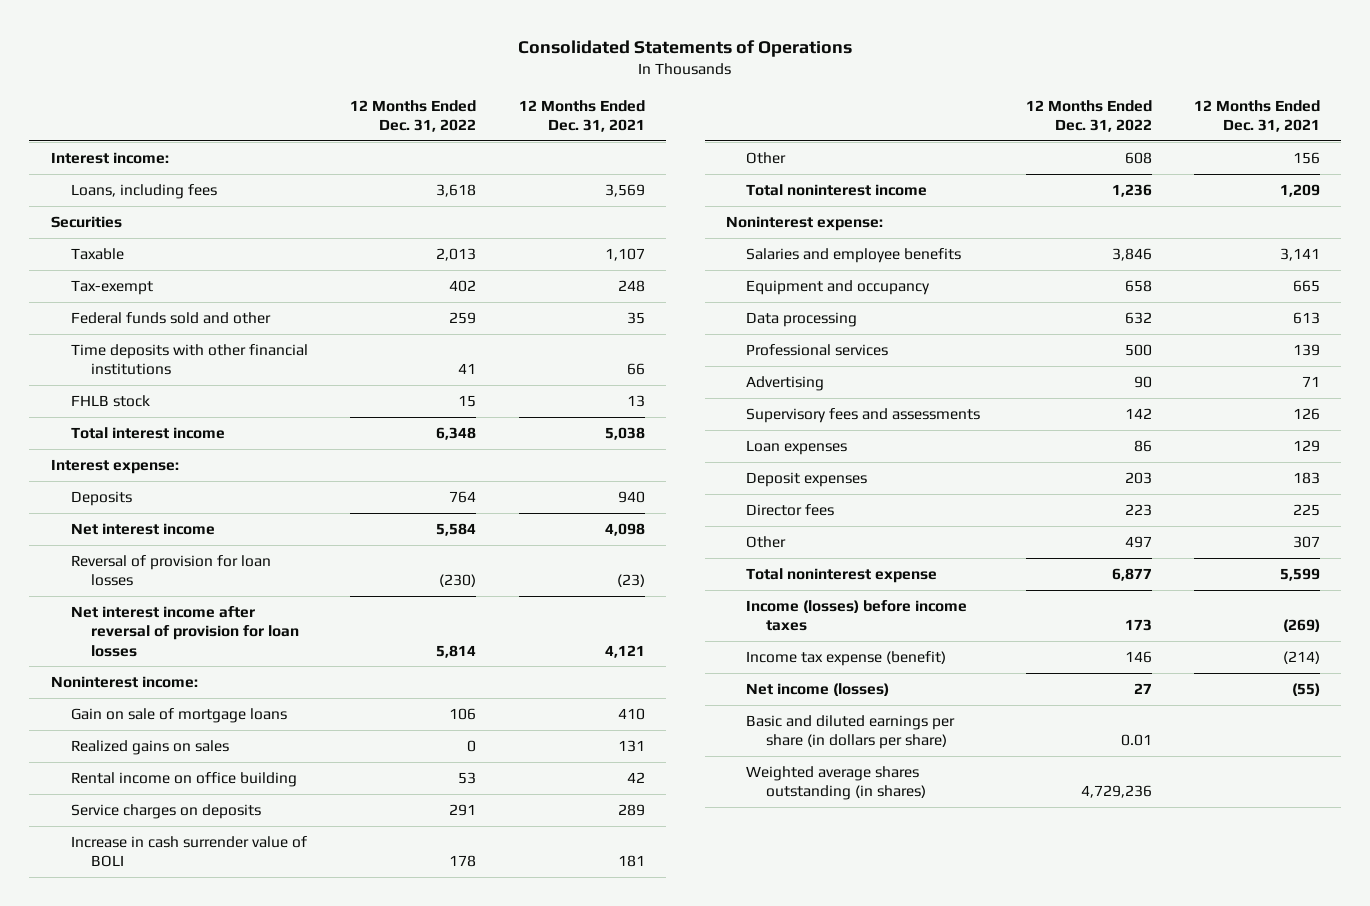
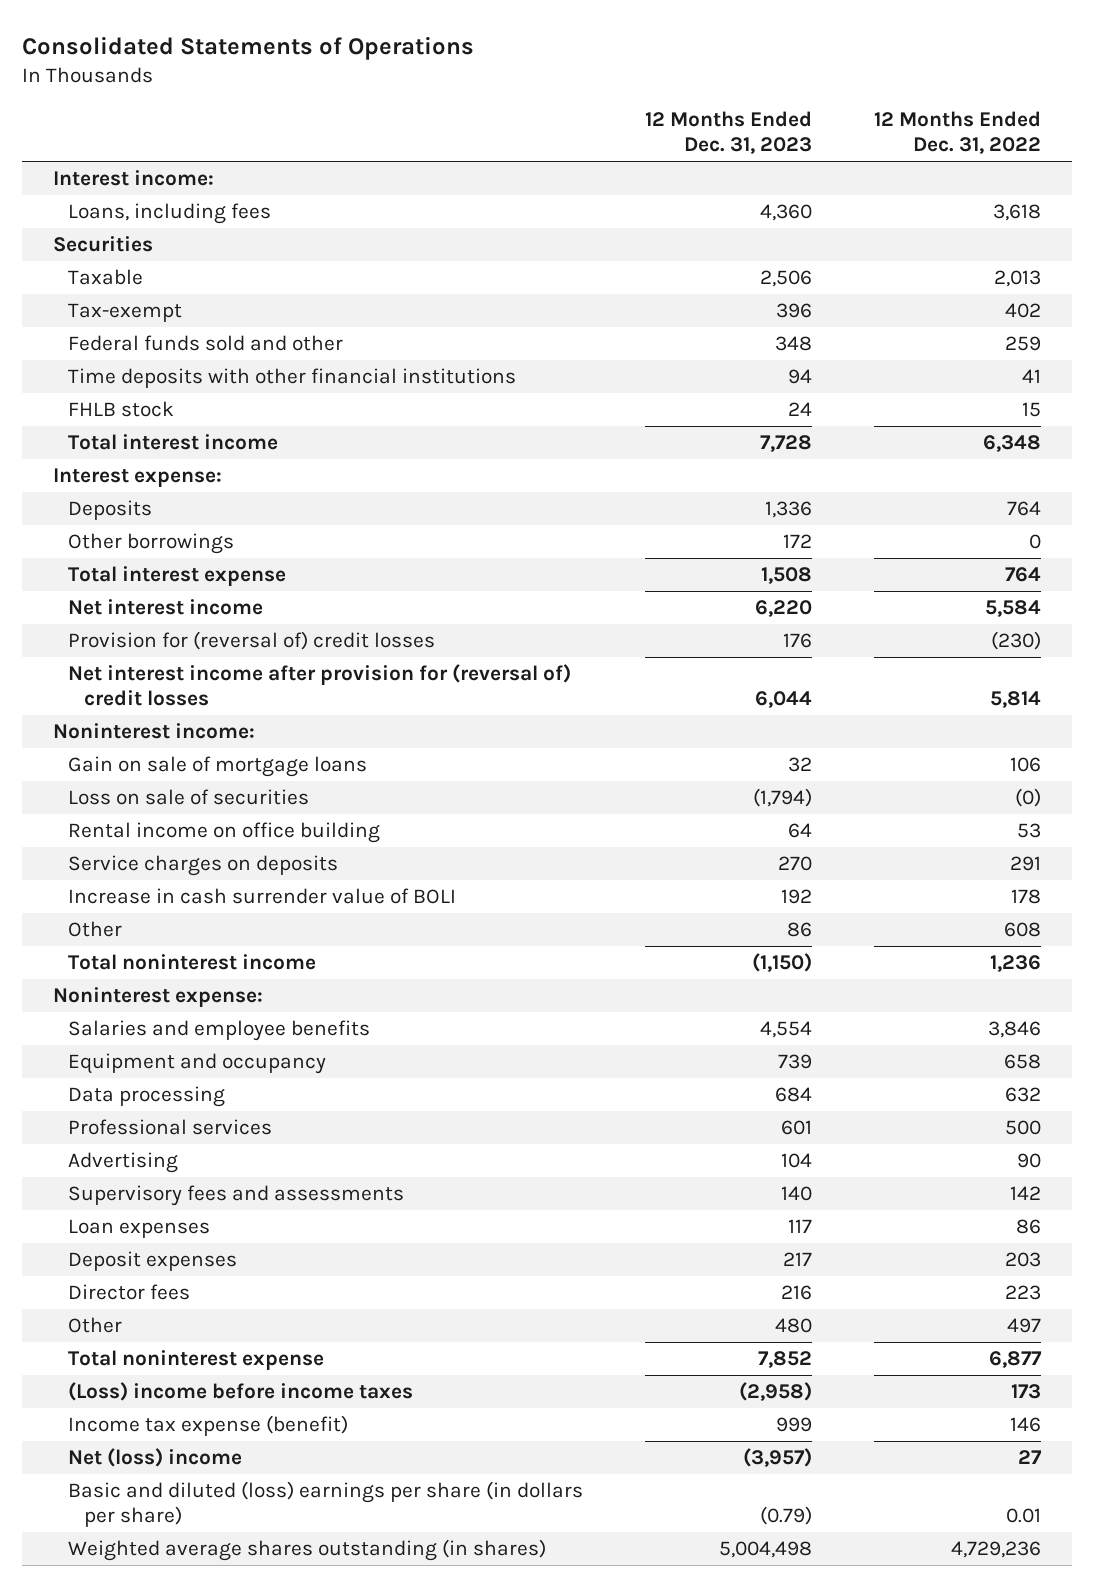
[518,99,645,132] 12 Months Ended Dec. 31, 2021 -> none
none -> [645,111,813,155] 12 Months Ended Dec. 31, 2023
none -> [68,533,235,555] Other borrowings
none -> [68,566,287,587] Total interest expense
[70,554,271,587] Reversal of provision for loan losses -> [68,631,436,651] Provision for (reversal of) credit losses
[70,605,300,657] Net interest income after reversal of provision for loan losses -> [68,664,572,707] Net interest income after provision for (reversal of) credit losses
[70,739,229,755] Realized gains on sales -> none
none -> [68,789,310,806] Loss on sale of securities
[746,599,968,632] Income (losses) before income taxes -> [68,1382,414,1402] (Loss) income before income taxes
[746,682,890,696] Net income (losses) -> [68,1448,243,1468] Net (loss) income
[746,714,956,750] Basic and diluted earnings per share (in dollars per share) -> [68,1481,584,1528] Basic and diluted (loss) earnings per share (in dollars per share)

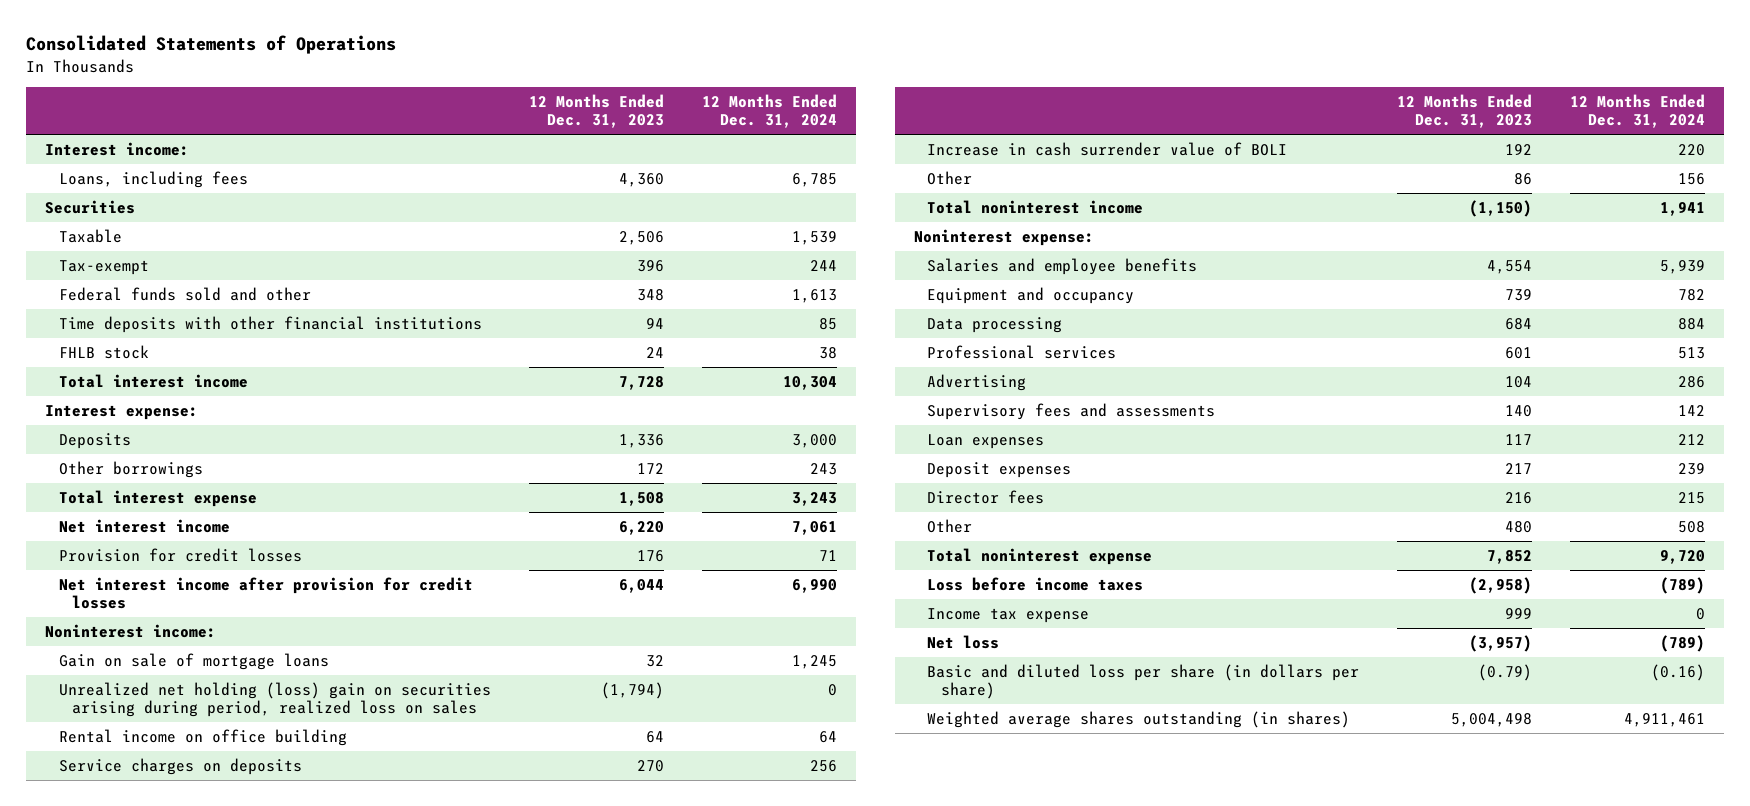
[874,111,1042,155] 12 Months Ended Dec. 31, 2022 -> none
none -> [701,94,837,129] 12 Months Ended Dec. 31, 2024
[68,631,436,651] Provision for (reversal of) credit losses -> [58,547,302,562] Provision for credit losses
[68,664,572,707] Net interest income after provision for (reversal of) credit losses -> [58,576,473,610] Net interest income after provision for credit losses
[68,789,310,806] Loss on sale of securities -> [58,681,491,718] Unrealized net holding (loss) gain on securities arising during period, realized loss on sales
[68,1382,414,1402] (Loss) income before income taxes -> [927,576,1144,591] Loss before income taxes
[68,1415,349,1437] Income tax expense (benefit) -> [927,607,1090,623] Income tax expense
[68,1448,243,1468] Net (loss) income -> [927,634,1000,649] Net loss
[68,1481,584,1528] Basic and diluted (loss) earnings per share (in dollars per share) -> [927,663,1360,700] Basic and diluted loss per share (in dollars per share)

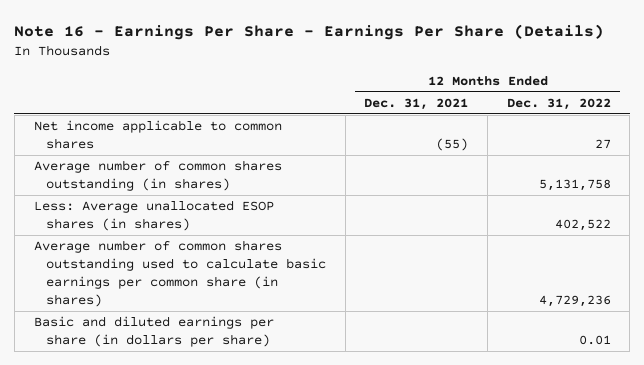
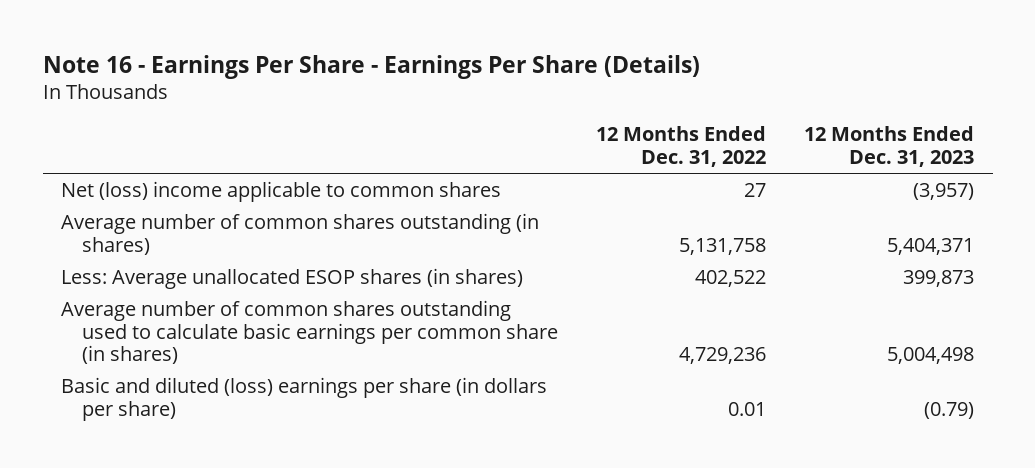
[364,97,469,110] Dec. 31, 2021 -> none
none -> [803,126,974,167] 12 Months Ended Dec. 31, 2023
[33,120,282,150] Net income applicable to common shares -> [61,180,502,202] Net (loss) income applicable to common shares
[33,316,274,348] Basic and diluted earnings per share (in dollars per share) -> [61,376,548,421] Basic and diluted (loss) earnings per share (in dollars per share)

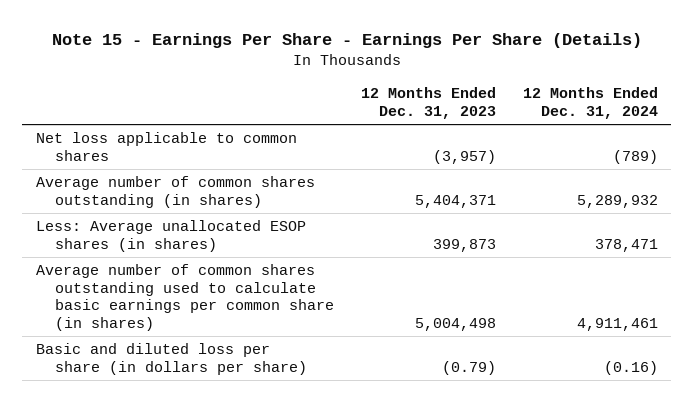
[42,54,700,79] Note 16 - Earnings Per Share - Earnings Per Share (Details) -> [51,33,642,49] Note 15 - Earnings Per Share - Earnings Per Share (Details)
[596,126,767,167] 12 Months Ended Dec. 31, 2022 -> none
none -> [522,87,658,119] 12 Months Ended Dec. 31, 2024
[61,180,502,202] Net (loss) income applicable to common shares -> [35,132,297,161] Net loss applicable to common shares
[61,376,548,421] Basic and diluted (loss) earnings per share (in dollars per share) -> [35,343,307,375] Basic and diluted loss per share (in dollars per share)

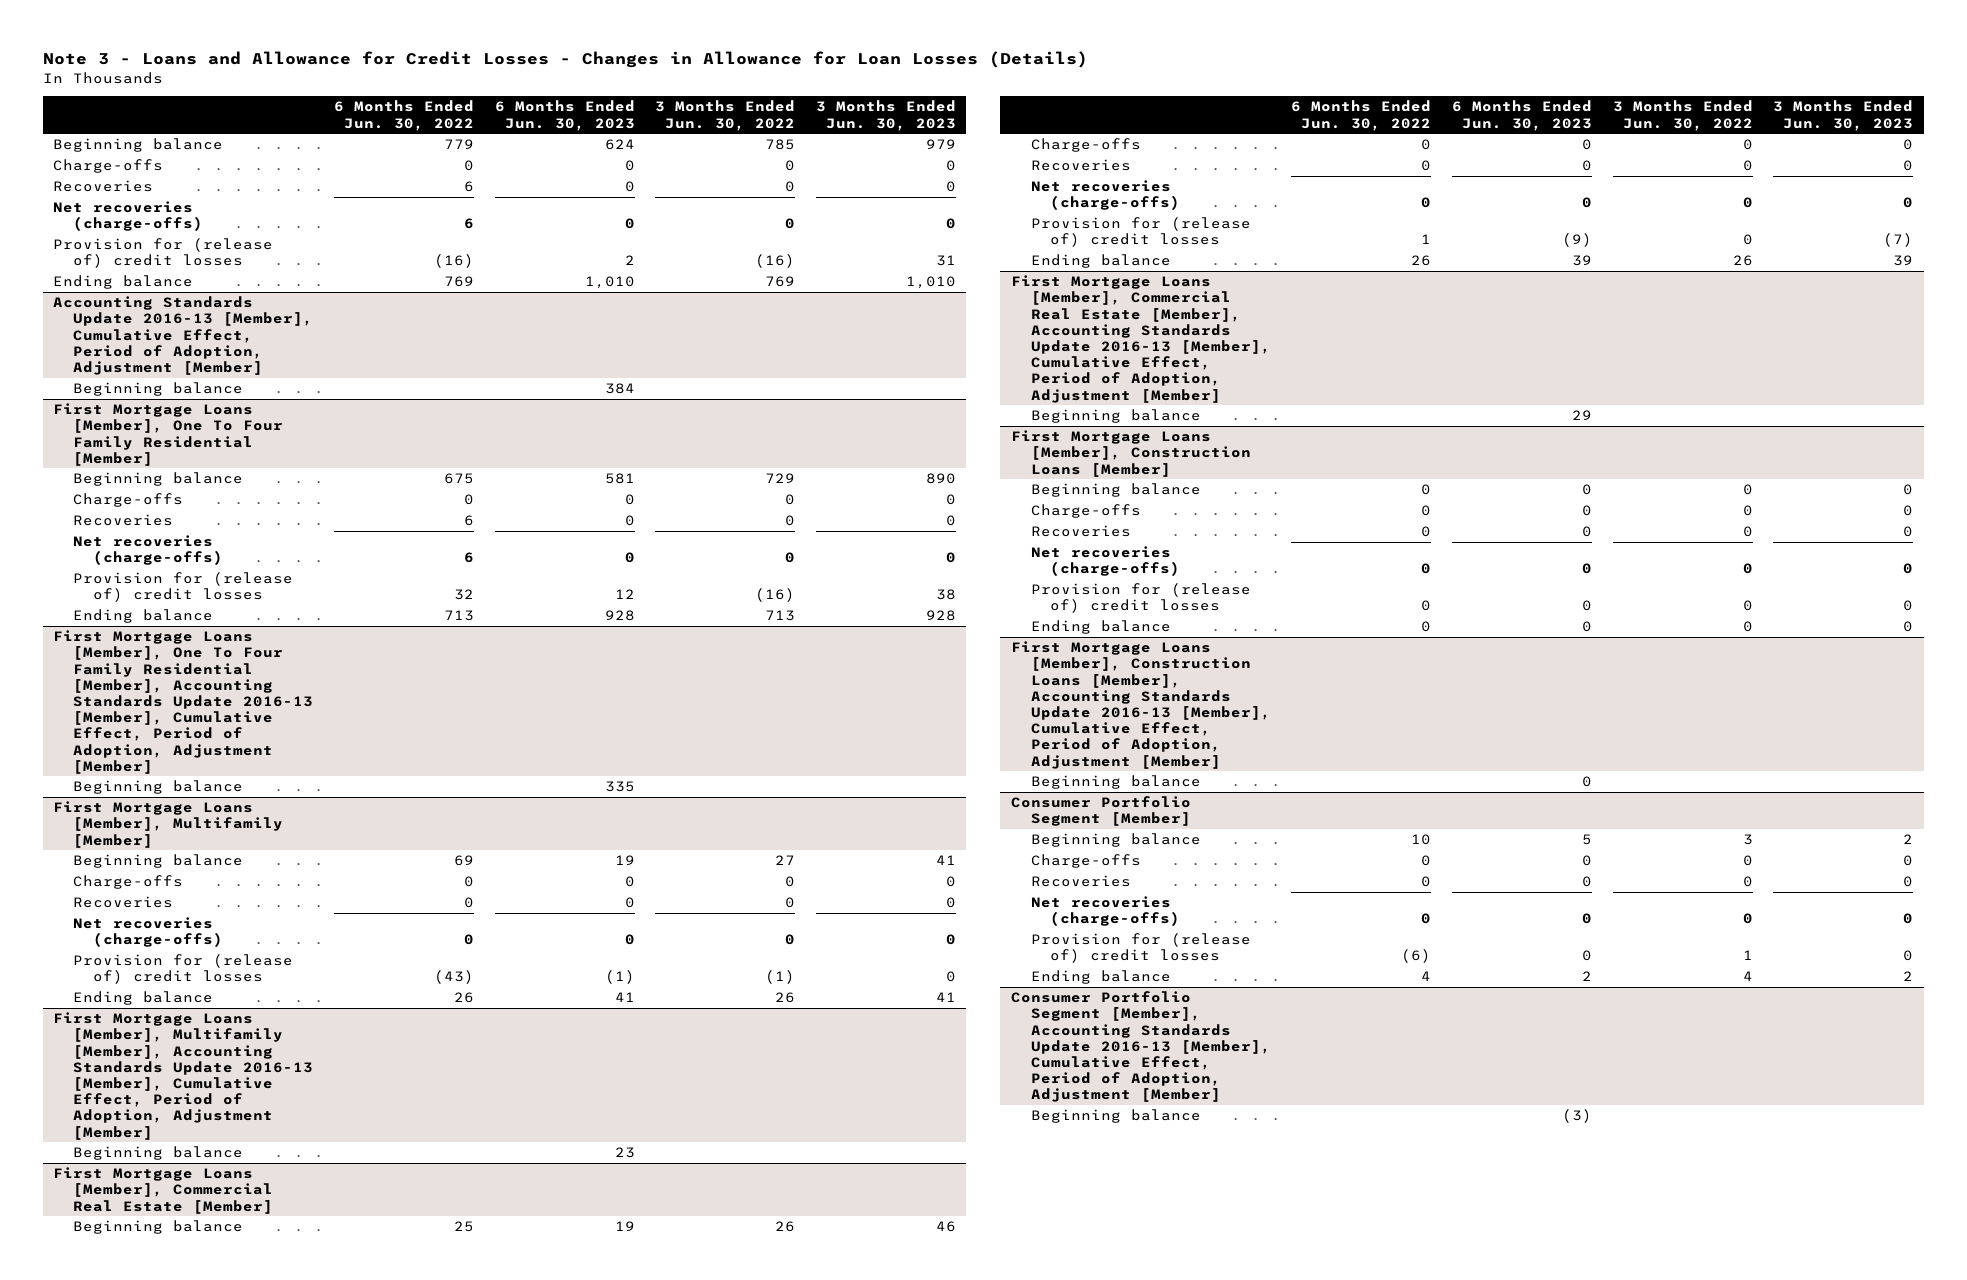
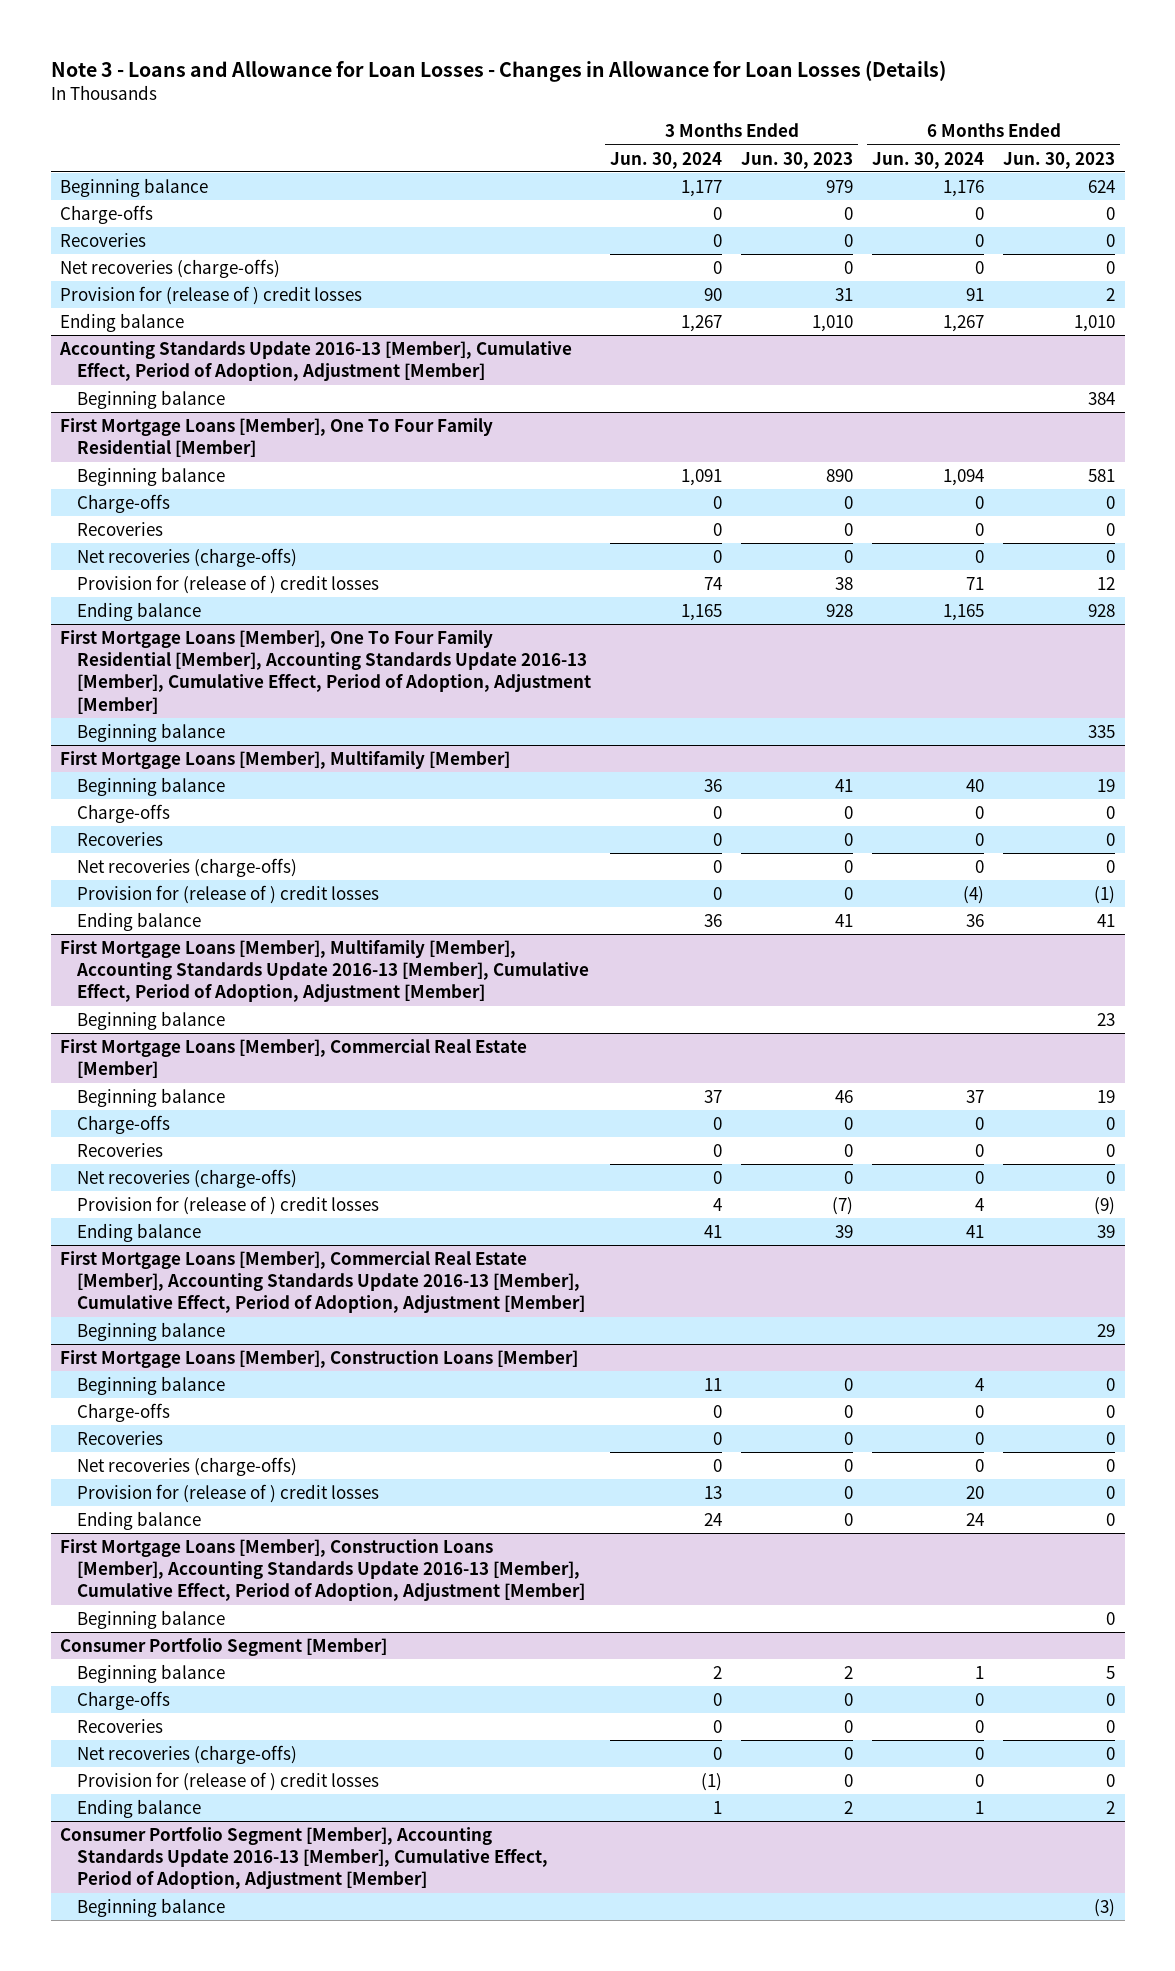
[43,51,1089,69] Note 3 - Loans and Allowance for Credit Losses - Changes in Allowance for Loan Losses (Details) -> [50,60,946,83] Note 3 - Loans and Allowance for Loan Losses - Changes in Allowance for Loan Losses (Details)
[334,100,475,131] 6 Months Ended Jun. 30, 2022 -> none
[655,100,796,131] 3 Months Ended Jun. 30, 2022 -> none
none -> [610,151,723,169] Jun. 30, 2024
none -> [872,151,985,169] Jun. 30, 2024
[53,238,274,269] Provision for (release of) credit losses -> [60,285,363,305] Provision for (release of ) credit losses
[73,572,294,603] Provision for (release of) credit losses -> [77,574,380,594] Provision for (release of ) credit losses
[73,954,294,985] Provision for (release of) credit losses -> [77,884,380,904] Provision for (release of ) credit losses
[1030,217,1251,248] Provision for (release of) credit losses -> [77,1195,380,1215] Provision for (release of ) credit losses
[1030,583,1251,614] Provision for (release of) credit losses -> [77,1483,380,1503] Provision for (release of ) credit losses
[1030,933,1251,964] Provision for (release of) credit losses -> [77,1771,380,1791] Provision for (release of ) credit losses

